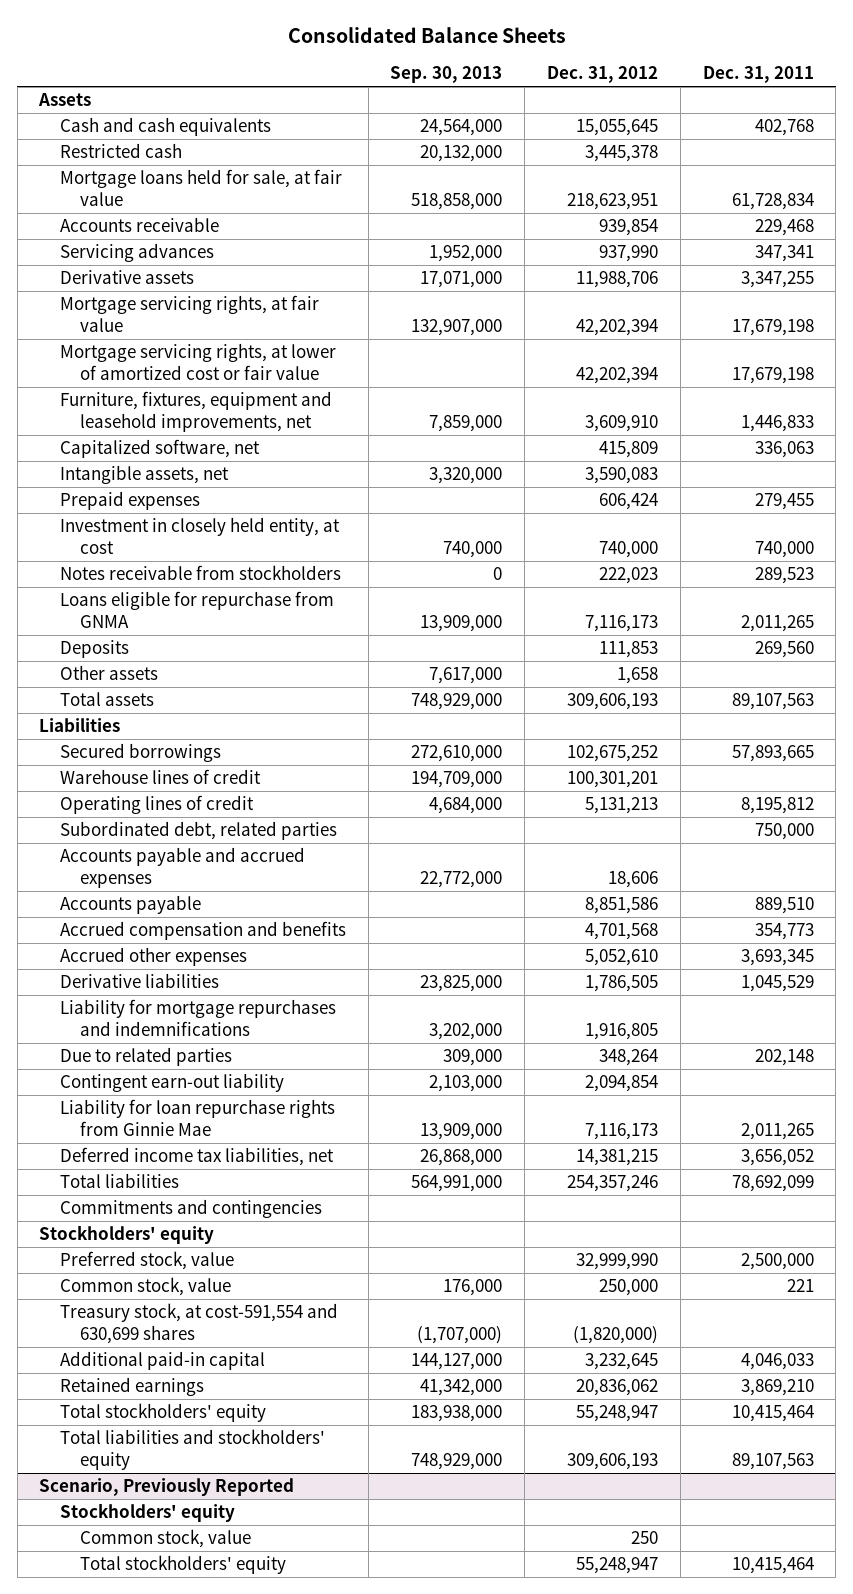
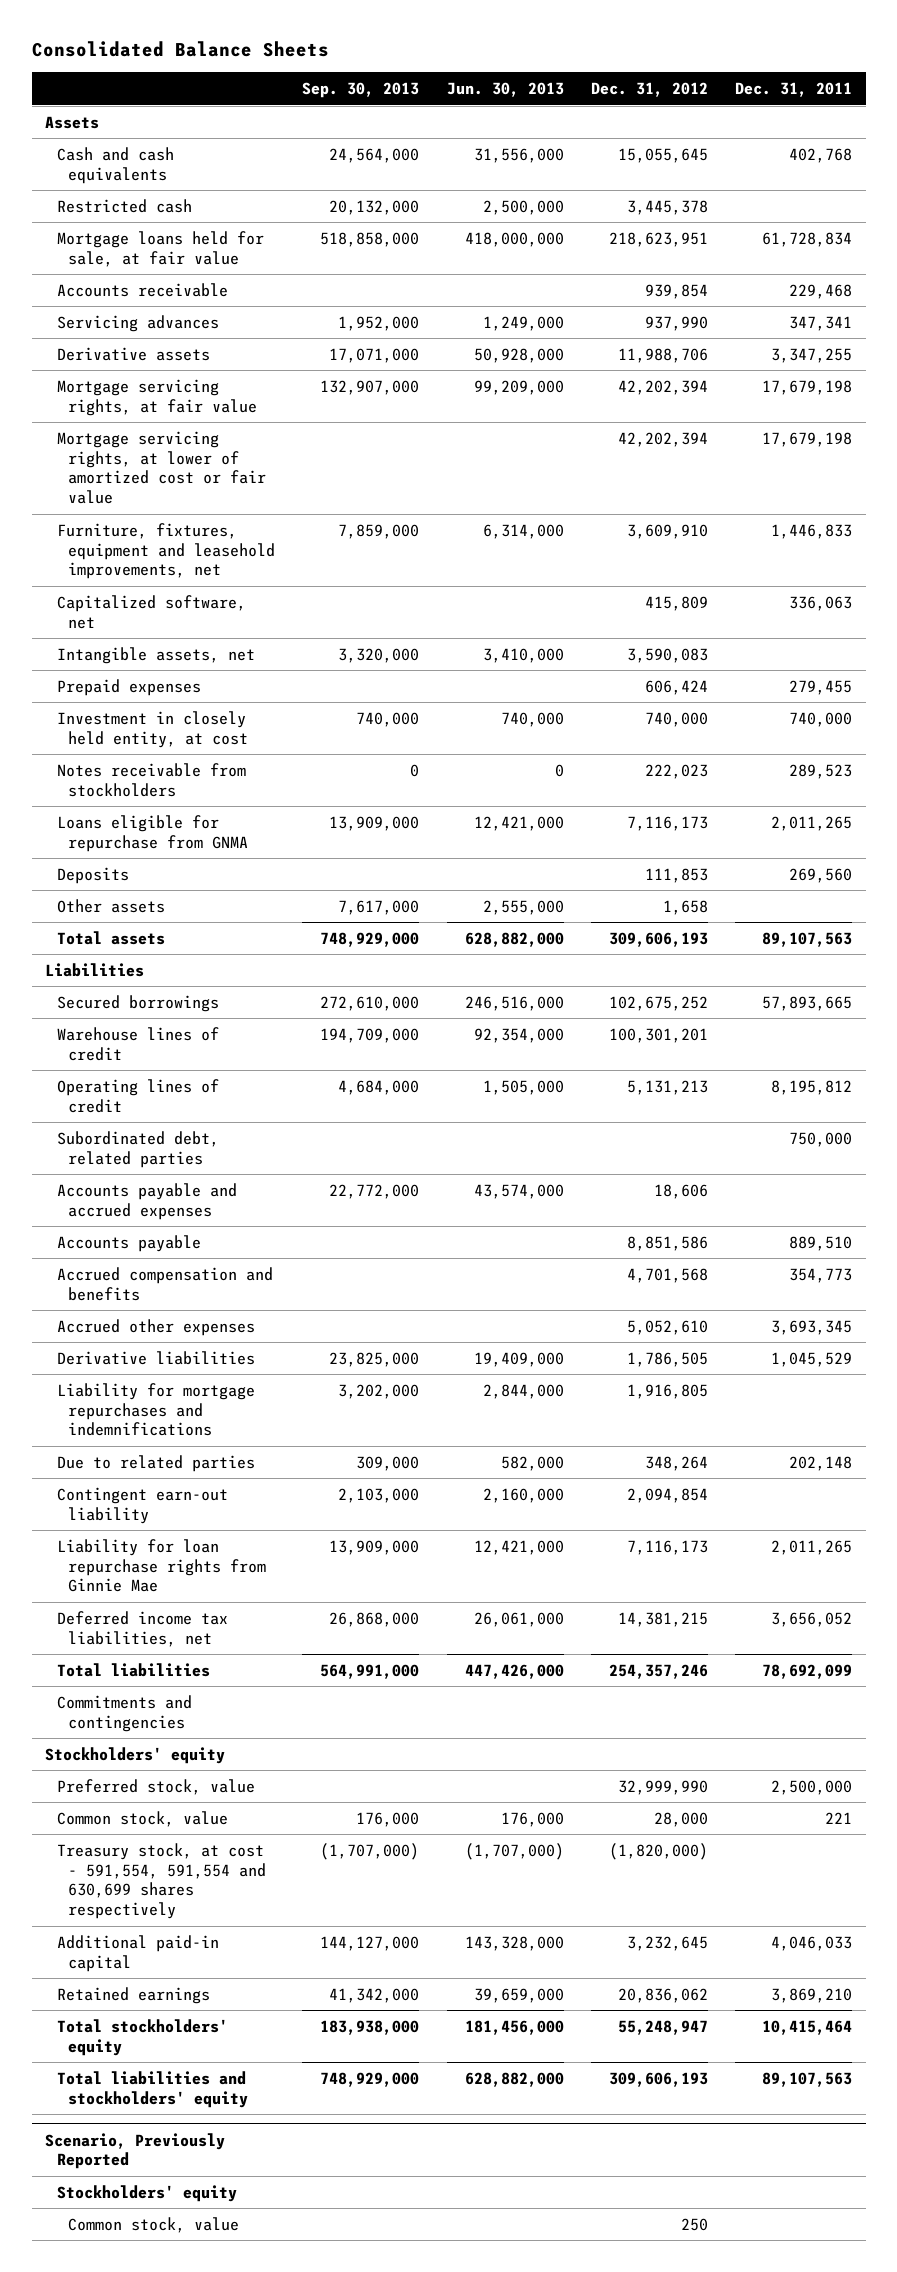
none -> [446,82,564,98] Jun. 30, 2013
[599,1279,659,1297] 250,000 -> [653,1811,708,1827] 28,000
[59,1303,338,1344] Treasury stock, at cost-591,554 and 630,699 shares -> [56,1842,266,1920] Treasury stock, at cost - 591,554, 591,554 and 630,699 shares respectively
[80,1555,287,1575] Total stockholders' equity -> none

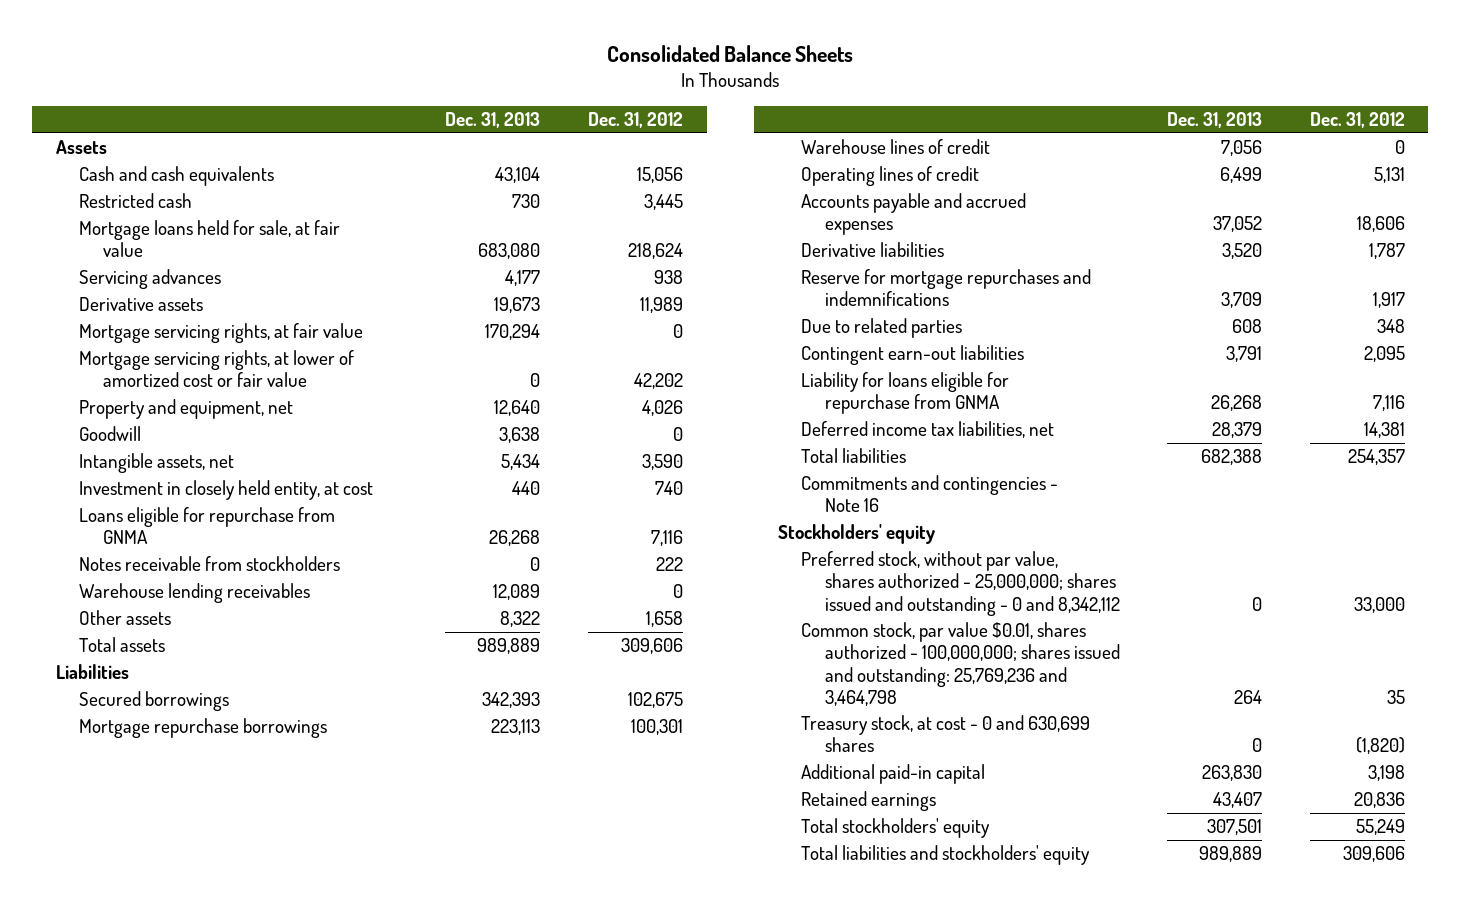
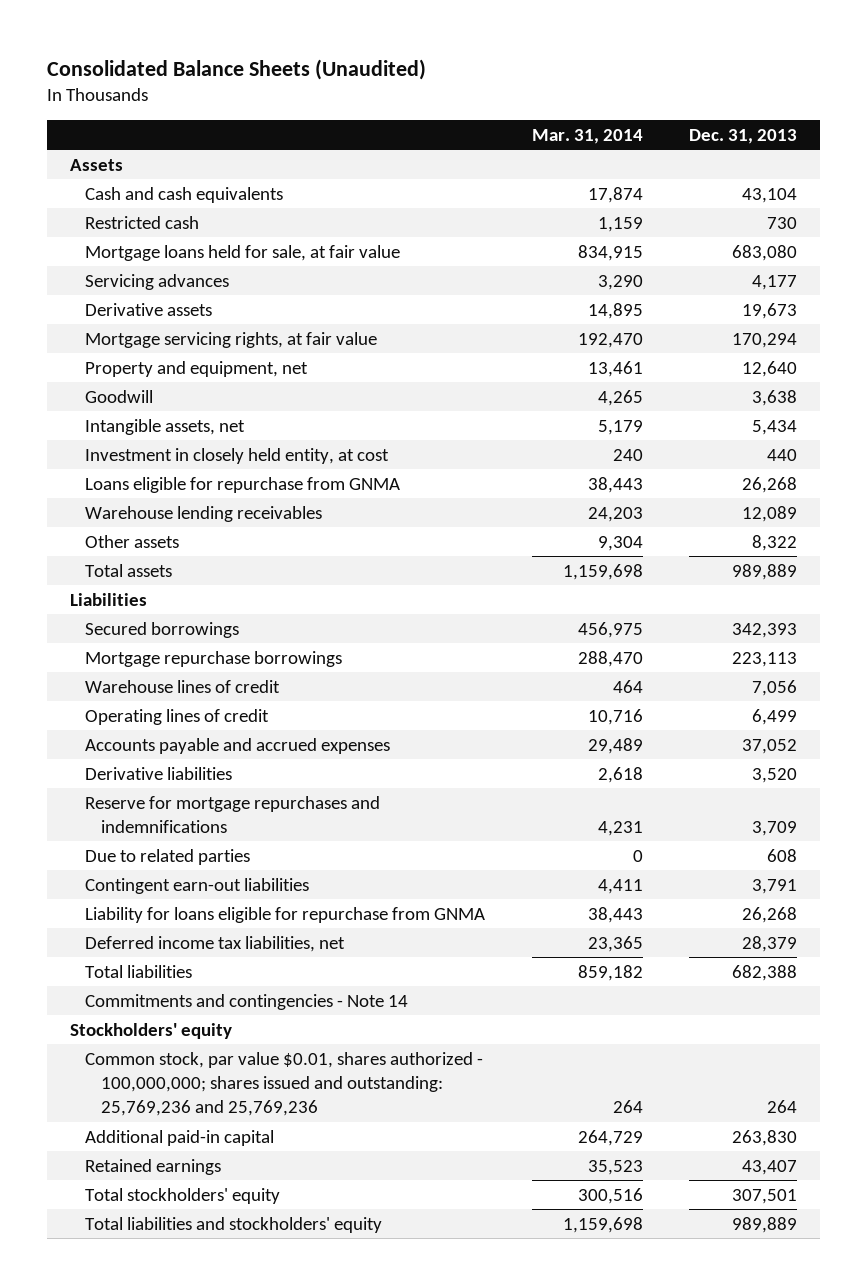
[607,44,854,62] Consolidated Balance Sheets -> [46,58,426,80] Consolidated Balance Sheets (Unaudited)
[587,112,683,129] Dec. 31, 2012 -> none
none -> [531,128,643,144] Mar. 31, 2014
[79,350,355,388] Mortgage servicing rights, at lower of amortized cost or fair value -> none
[79,556,341,572] Notes receivable from stockholders -> none
[801,475,1059,513] Commitments and contingencies - Note 16 -> [85,993,409,1010] Commitments and contingencies - Note 14
[801,551,1120,616] Preferred stock, without par value, shares authorized - 25,000,000; shares issued and outstanding - 0 and 8,342,112 -> none
[801,715,1091,753] Treasury stock, at cost - 0 and 630,699 shares -> none
[801,622,1120,706] Common stock, par value $0.01, shares authorized - 100,000,000; shares issued and outstanding: 25,769,236 and 3,464,798 -> [85,1051,484,1116] Common stock, par value $0.01, shares authorized - 100,000,000; shares issued and outstanding: 25,769,236 and 25,769,236

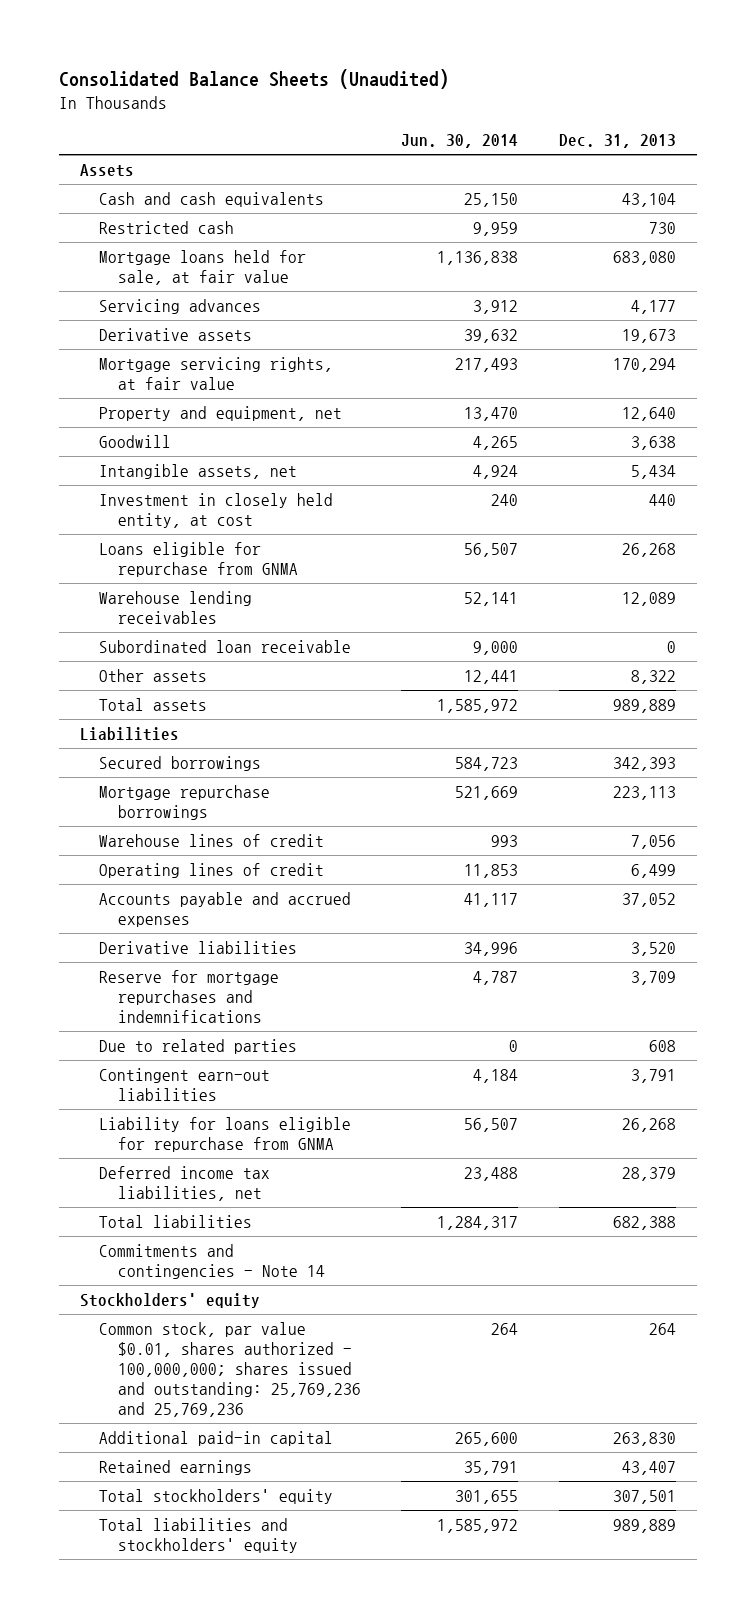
[531,128,643,144] Mar. 31, 2014 -> none
none -> [401,133,519,148] Jun. 30, 2014
none -> [98,639,351,653] Subordinated loan receivable

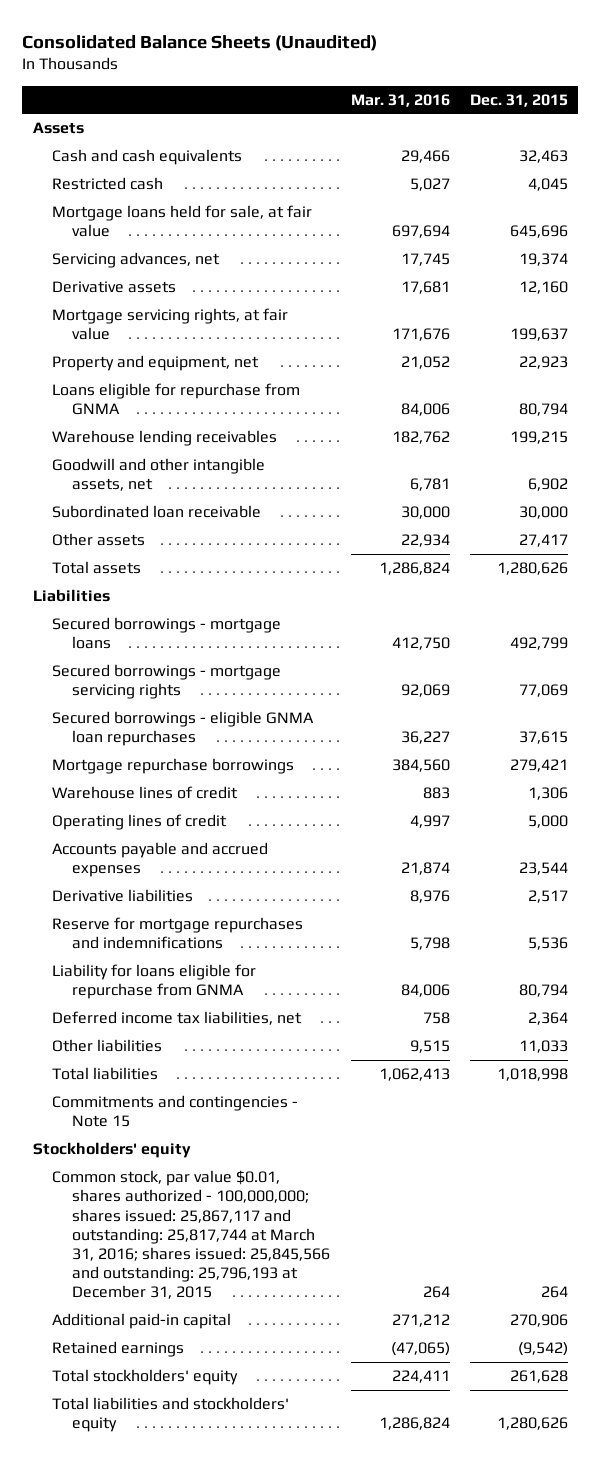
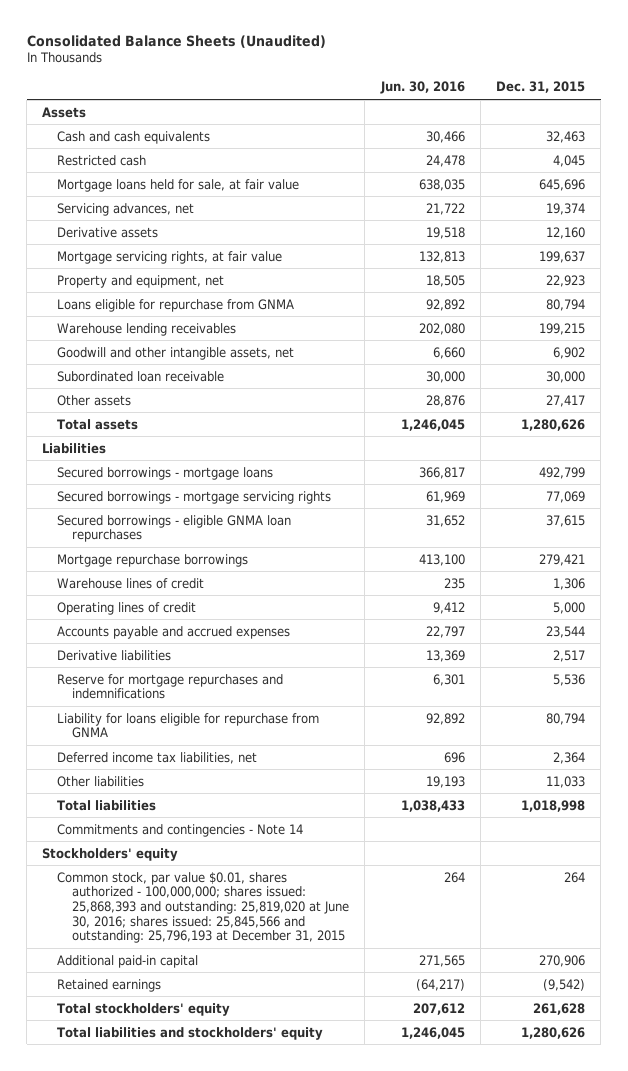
[350,93,450,107] Mar. 31, 2016 -> none
none -> [379,81,465,95] Jun. 30, 2016
[52,1095,299,1128] Commitments and contingencies - Note 15 -> [57,823,304,837] Commitments and contingencies - Note 14
[52,1170,331,1300] Common stock, par value $0.01, shares authorized - 100,000,000; shares issued: 25,867,117 and outstanding: 25,817,744 at March 31, 2016; shares issued: 25,845,566 and outstanding: 25,796,193 at December 31, 2015 -> [57,871,350,944] Common stock, par value $0.01, shares authorized - 100,000,000; shares issued: 25,868,393 and outstanding: 25,819,020 at June 30, 2016; shares issued: 25,845,566 and outstanding: 25,796,193 at December 31, 2015

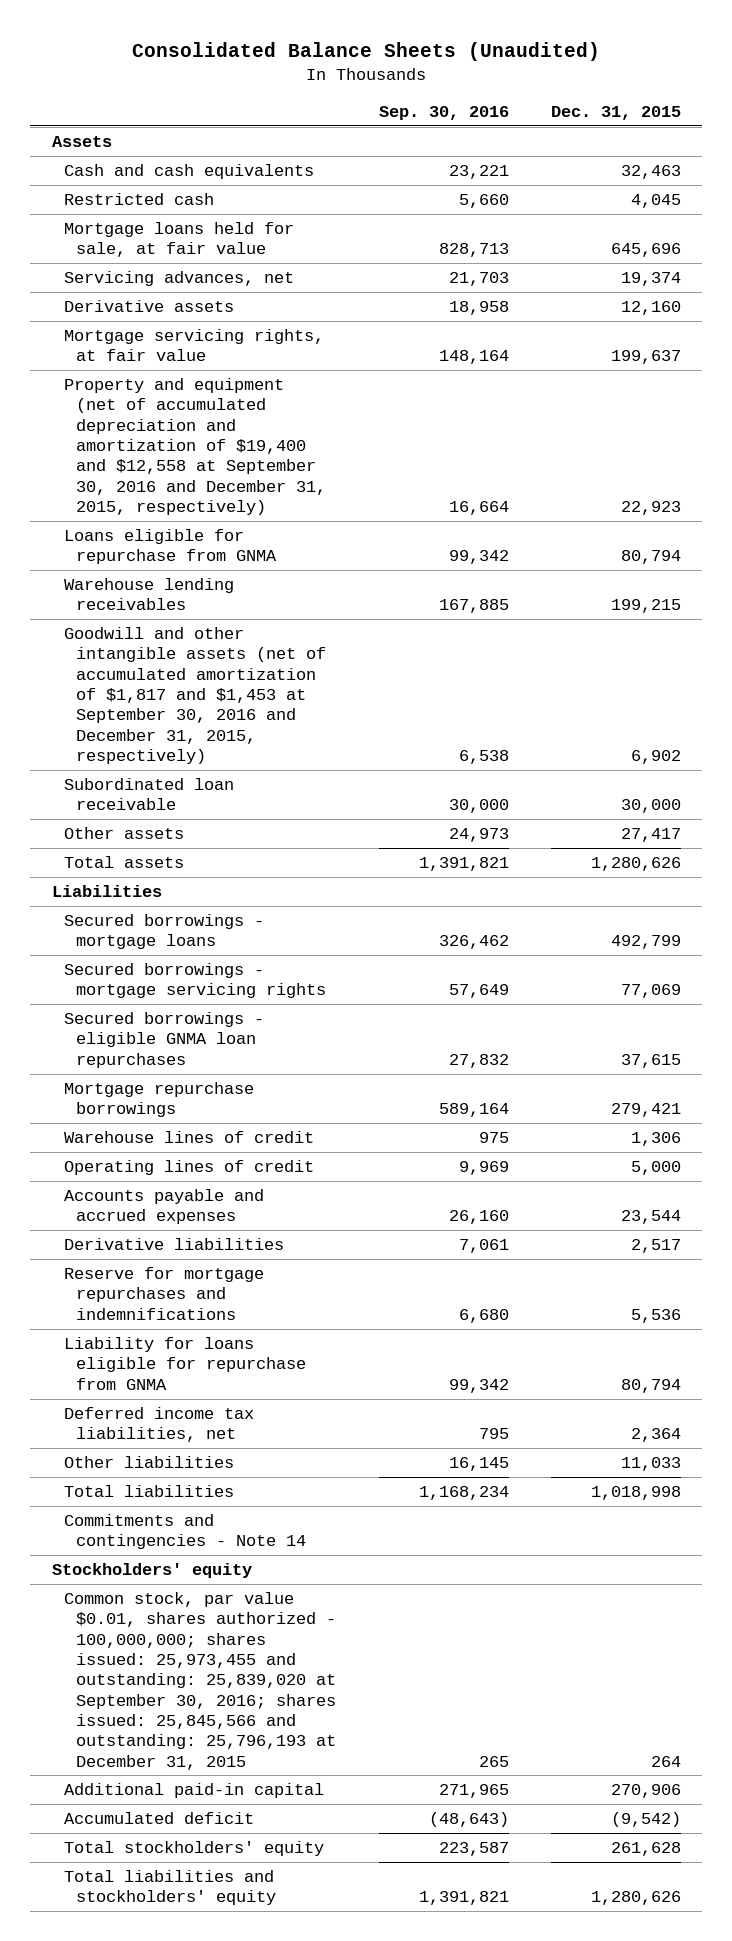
[379,81,465,95] Jun. 30, 2016 -> none
none -> [378,105,509,120] Sep. 30, 2016
[57,274,225,288] Property and equipment, net -> [63,378,327,515] Property and equipment (net of accumulated depreciation and amortization of $19,400 and $12,558 at September 30, 2016 and December 31, 2015, respectively)
[57,346,295,360] Goodwill and other intangible assets, net -> [63,627,327,764] Goodwill and other intangible assets (net of accumulated amortization of $1,817 and $1,453 at September 30, 2016 and December 31, 2015, respectively)
[57,871,350,944] Common stock, par value $0.01, shares authorized - 100,000,000; shares issued: 25,868,393 and outstanding: 25,819,020 at June 30, 2016; shares issued: 25,845,566 and outstanding: 25,796,193 at December 31, 2015 -> [63,1592,337,1770] Common stock, par value $0.01, shares authorized - 100,000,000; shares issued: 25,973,455 and outstanding: 25,839,020 at September 30, 2016; shares issued: 25,845,566 and outstanding: 25,796,193 at December 31, 2015
[57,978,162,992] Retained earnings -> [63,1812,254,1825] Accumulated deficit

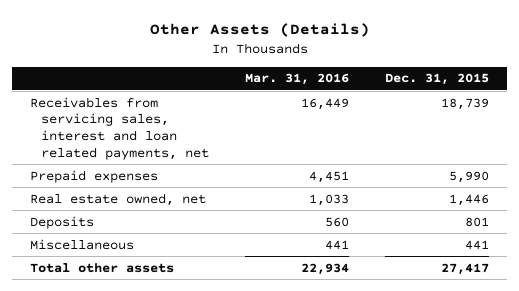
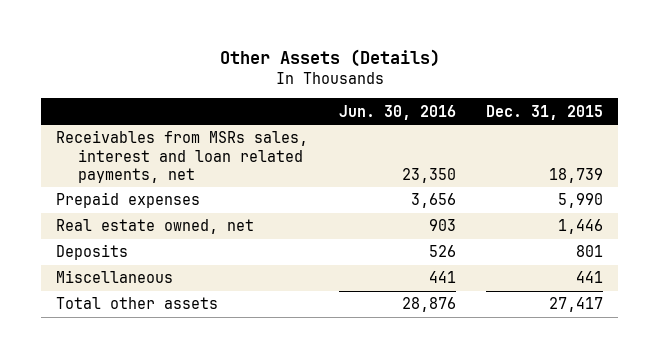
[245,73,350,86] Mar. 31, 2016 -> none
none -> [338,104,456,120] Jun. 30, 2016
[29,96,210,160] Receivables from servicing sales, interest and loan related payments, net -> [56,130,309,183] Receivables from MSRs sales, interest and loan related payments, net

